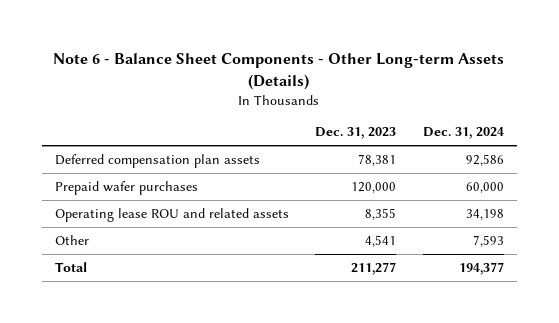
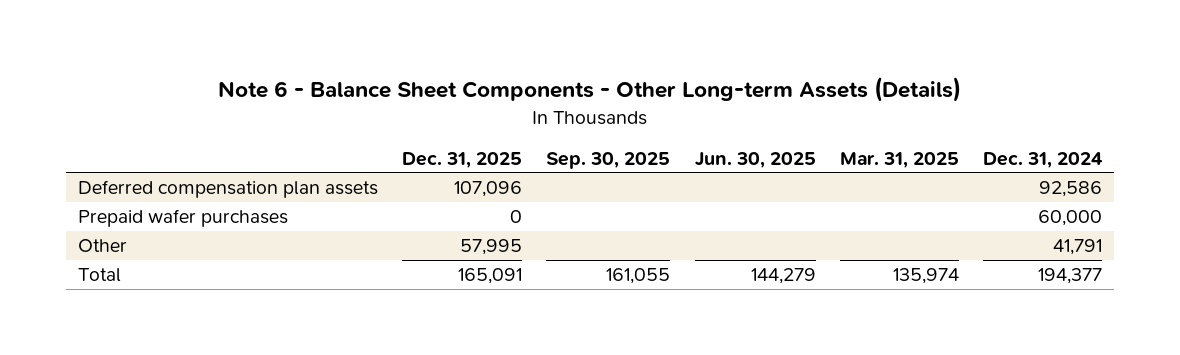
[315,127,397,140] Dec. 31, 2023 -> none
none -> [402,151,523,168] Dec. 31, 2025
none -> [546,151,671,169] Sep. 30, 2025
none -> [694,151,816,168] Jun. 30, 2025
none -> [839,151,959,168] Mar. 31, 2025
[55,207,290,222] Operating lease ROU and related assets -> none
[472,234,504,247] 7,593 -> [1052,239,1102,256] 41,791

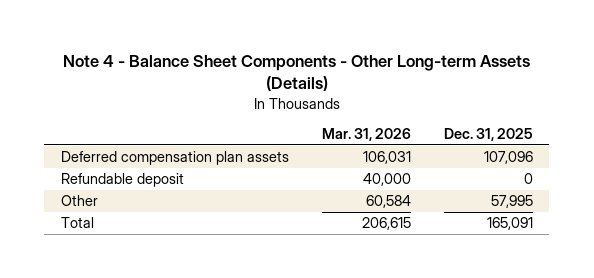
[218,76,962,102] Note 6 - Balance Sheet Components - Other Long-term Assets (Details) -> [62,54,530,92] Note 4 - Balance Sheet Components - Other Long-term Assets (Details)
[546,151,671,169] Sep. 30, 2025 -> none
[694,151,816,168] Jun. 30, 2025 -> none
[839,151,959,168] Mar. 31, 2025 -> none
[982,151,1103,168] Dec. 31, 2024 -> none
none -> [321,128,411,142] Mar. 31, 2026
[78,209,289,228] Prepaid wafer purchases -> none
none -> [60,173,184,188] Refundable deposit

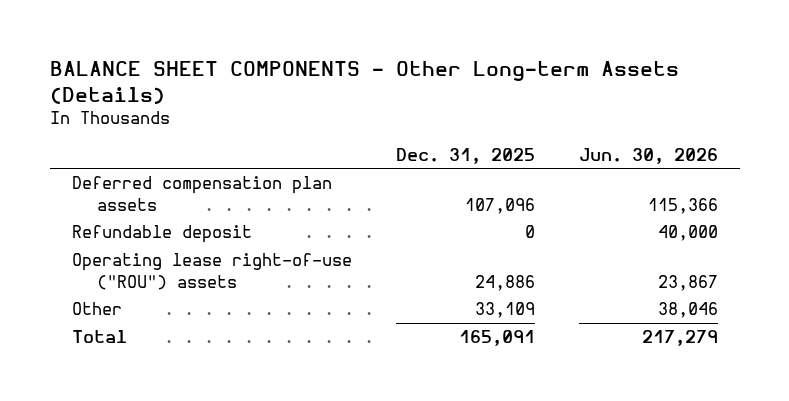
[62,54,530,92] Note 4 - Balance Sheet Components - Other Long-term Assets (Details) -> [49,60,679,104] BALANCE SHEET COMPONENTS - Other Long-term Assets (Details)
[321,128,411,142] Mar. 31, 2026 -> none
none -> [578,147,718,164] Jun. 30, 2026
none -> [71,253,352,290] Operating lease right-of-use ("ROU") assets
[490,195,533,209] 57,995 -> [474,302,535,319] 33,109

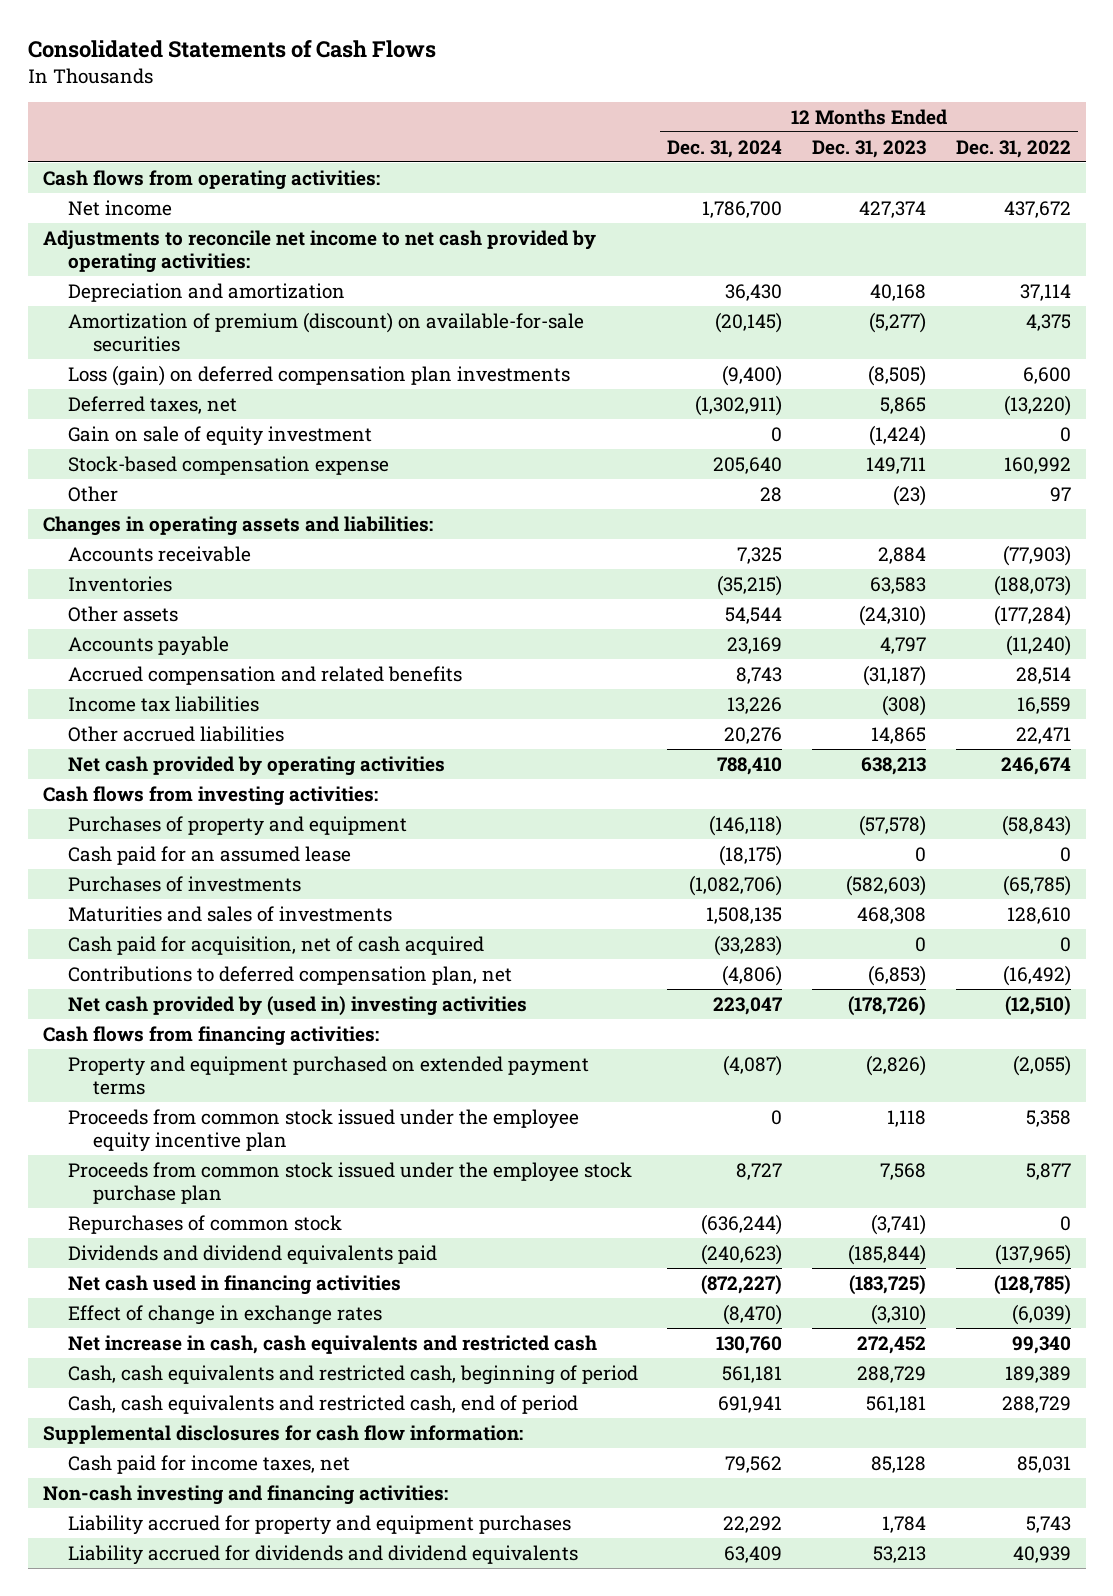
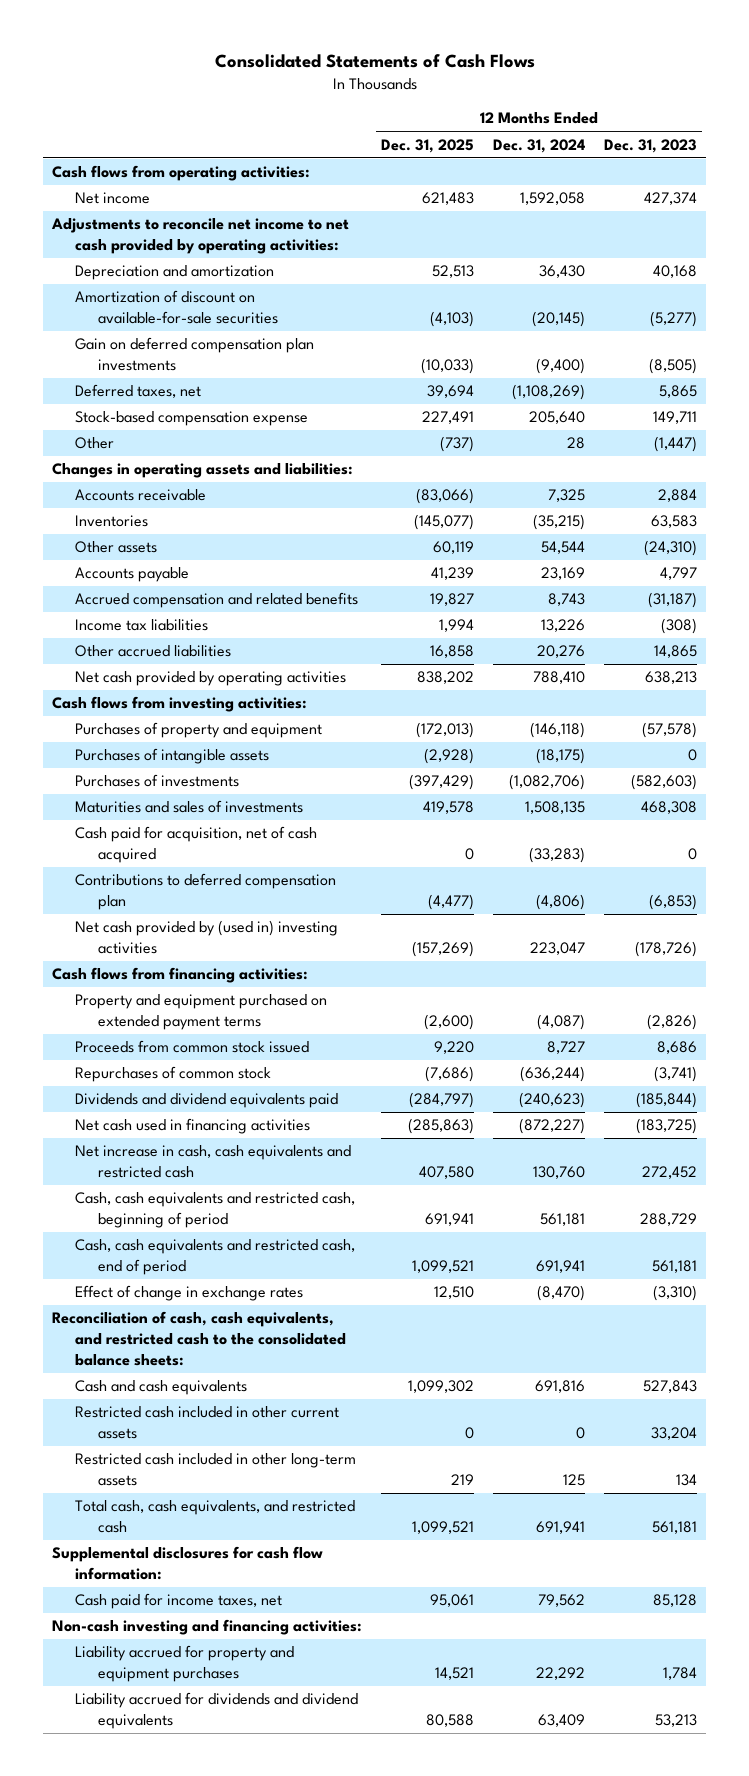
[955,139,1071,158] Dec. 31, 2022 -> none
none -> [381,138,475,153] Dec. 31, 2025
[702,200,783,218] 1,786,700 -> [520,192,586,206] 1,592,058
[67,425,372,446] Gain on sale of equity investment -> none
[67,311,584,352] Amortization of premium (discount) on available-for-sale securities -> [75,290,279,325] Amortization of discount on available-for-sale securities
[67,364,570,386] Loss (gain) on deferred compensation plan investments -> [75,337,315,372] Gain on deferred compensation plan investments
[695,394,783,416] (1,302,911) -> [512,384,586,401] (1,108,269)
[893,484,927,506] (23) -> [653,436,697,453] (1,447)
[67,845,351,865] Cash paid for an assumed lease -> [75,748,270,765] Purchases of intangible assets
[67,965,512,985] Contributions to deferred compensation plan, net -> [75,873,337,911] Contributions to deferred compensation plan
[67,1108,579,1152] Proceeds from common stock issued under the employee equity incentive plan -> none
[67,1161,632,1204] Proceeds from common stock issued under the employee stock purchase plan -> [75,1040,310,1054] Proceeds from common stock issued
[880,1162,927,1180] 7,568 -> [656,1041,697,1055] 8,686
[67,1304,382,1325] Effect of change in exchange rates -> [75,1285,304,1302] Effect of change in exchange rates
none -> [52,1311,347,1366] Reconciliation of cash, cash equivalents, and restricted cash to the consolidated balance sheets:
none -> [75,1380,248,1396] Cash and cash equivalents
none -> [75,1406,340,1440] Restricted cash included in other current assets
none -> [75,1453,357,1487] Restricted cash included in other long-term assets
none -> [75,1500,356,1534] Total cash, cash equivalents, and restricted cash

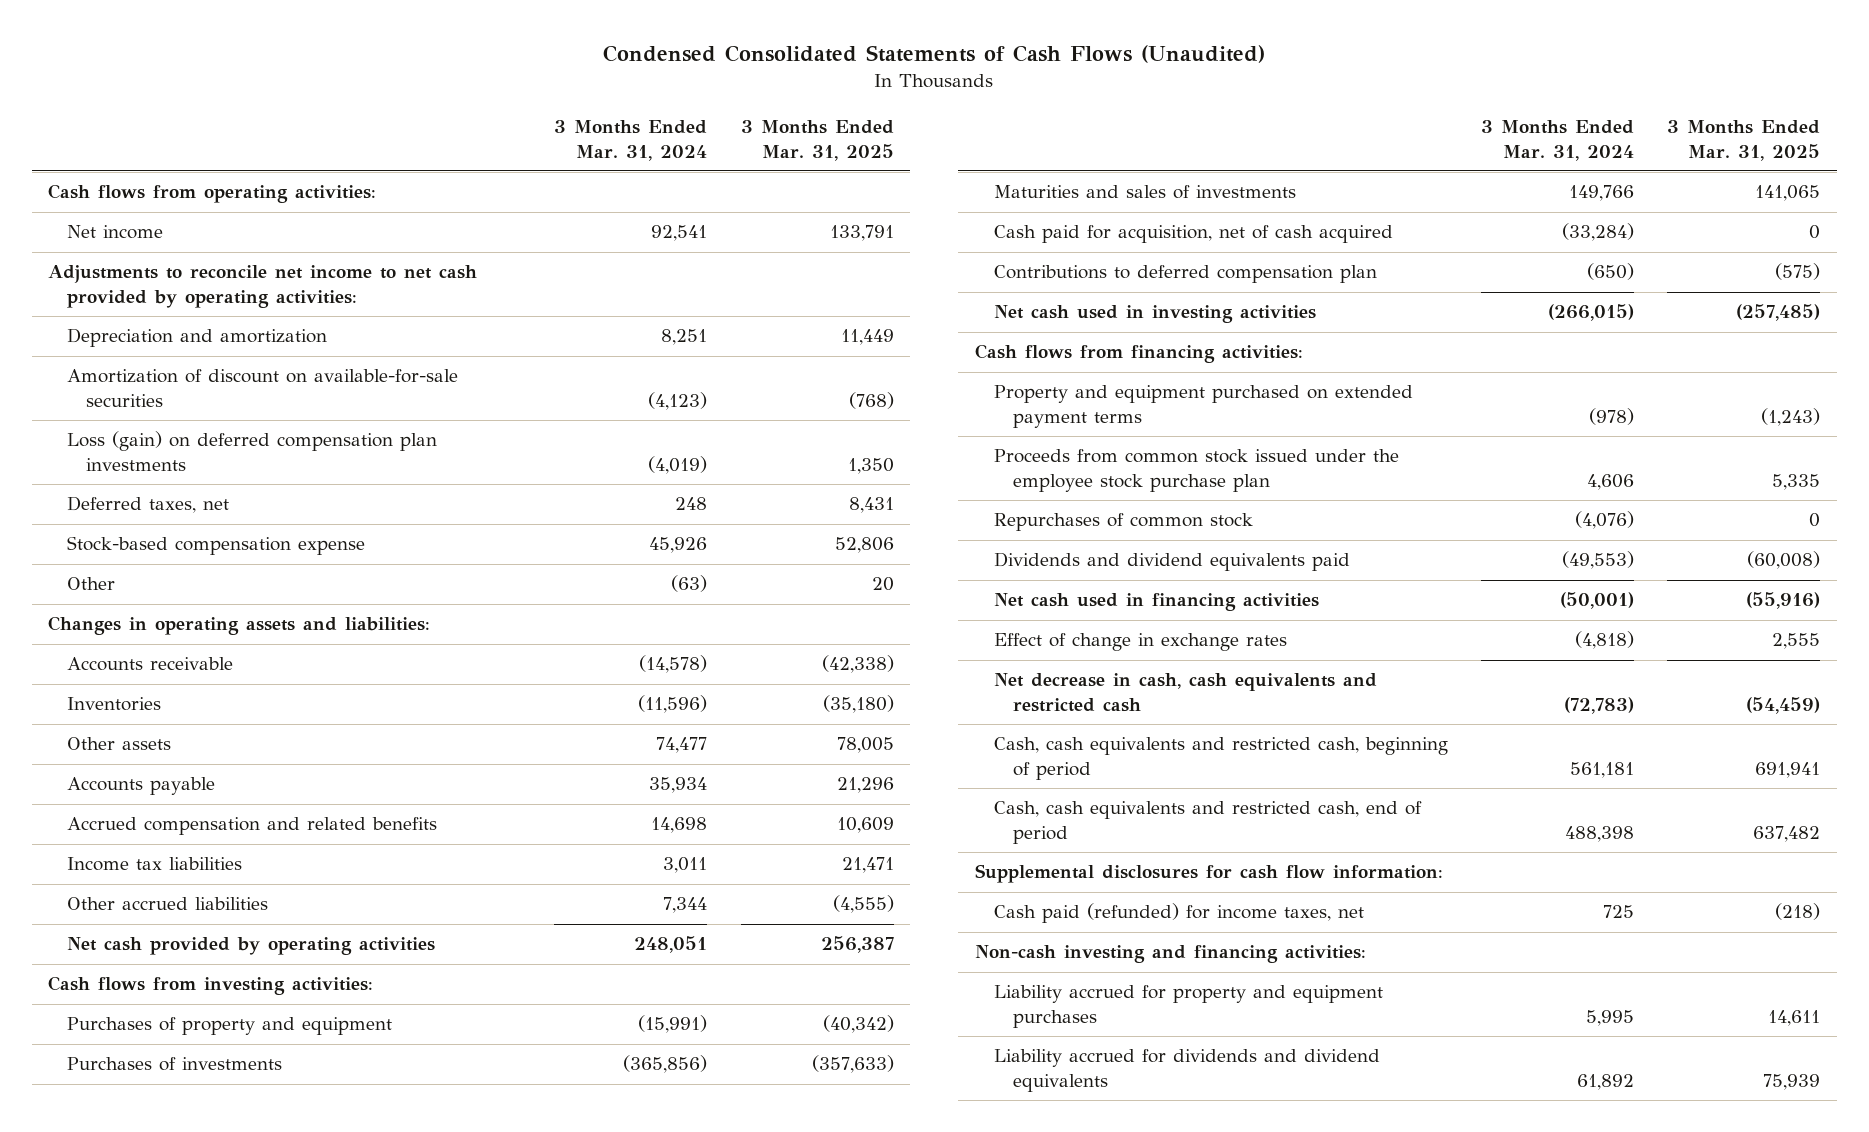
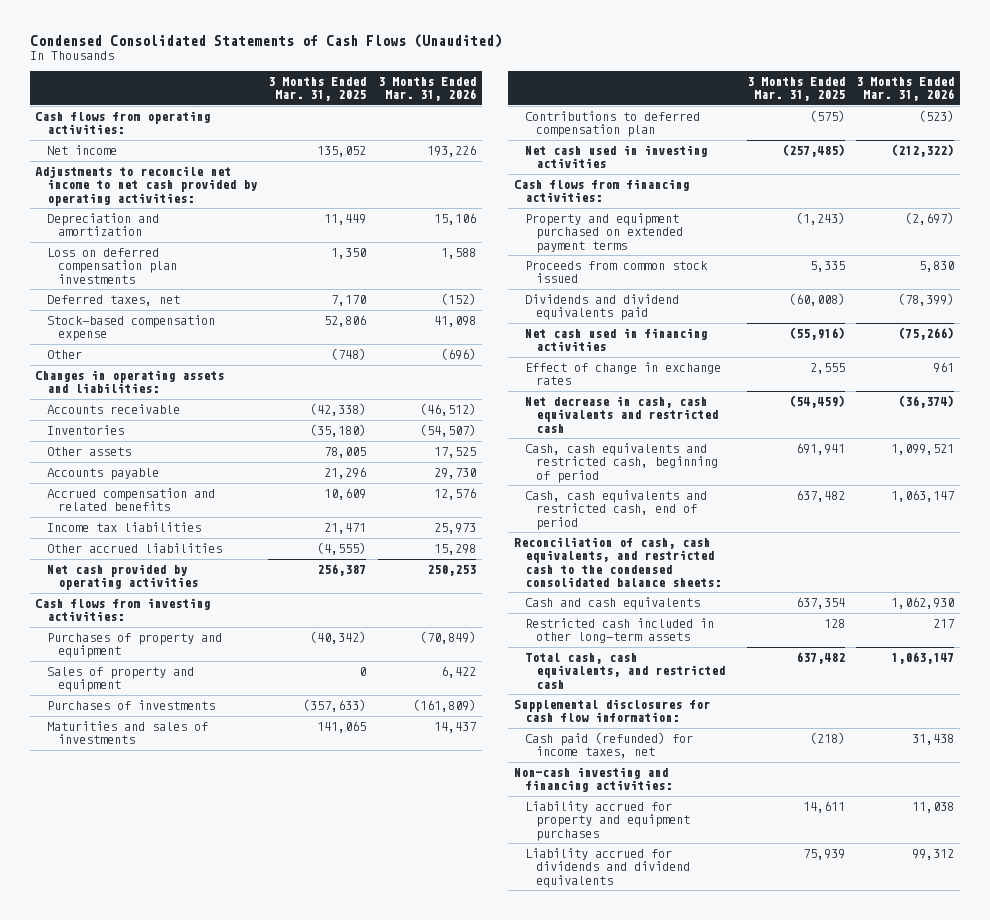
[554,120,708,161] 3 Months Ended Mar. 31, 2024 -> none
none -> [377,76,476,102] 3 Months Ended Mar. 31, 2026
[829,225,894,242] 133,791 -> [317,146,367,158] 135,052
[67,369,459,408] Amortization of discount on available-for-sale securities -> none
[67,431,438,472] Loss (gain) on deferred compensation plan investments -> [46,248,178,284] Loss on deferred compensation plan investments
[848,497,894,514] 8,431 -> [331,295,367,307] 7,170
[871,577,894,592] 20 -> [331,348,367,361] (748)
none -> [46,667,194,693] Sales of property and equipment
[993,225,1393,244] Cash paid for acquisition, net of cash acquired -> none
[993,513,1253,532] Repurchases of common stock -> none
[993,449,1399,493] Proceeds from common stock issued under the employee stock purchase plan -> [525,261,709,284] Proceeds from common stock issued
none -> [513,537,722,587] Reconciliation of cash, cash equivalents, and restricted cash to the condensed consolidated balance sheets:
none -> [525,597,701,611] Cash and cash equivalents
none -> [525,618,715,644] Restricted cash included in other long-term assets
none -> [525,653,726,689] Total cash, cash equivalents, and restricted cash

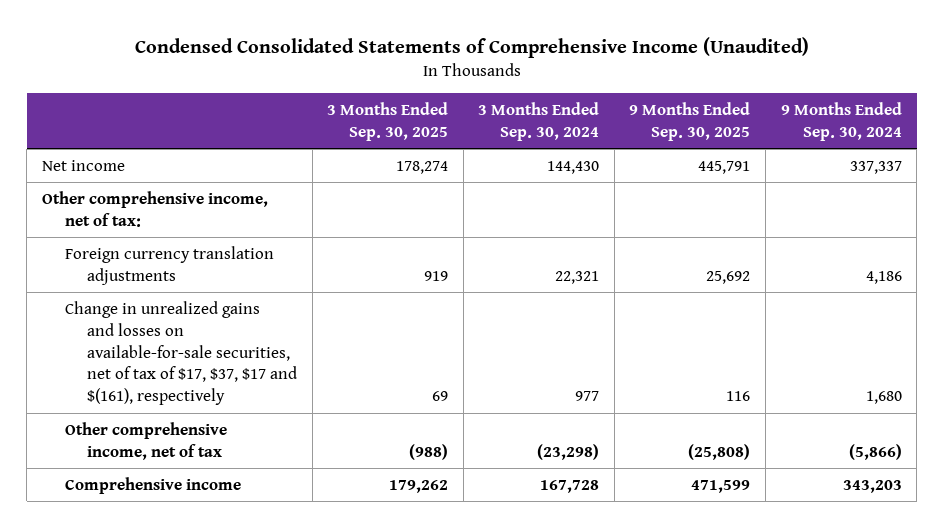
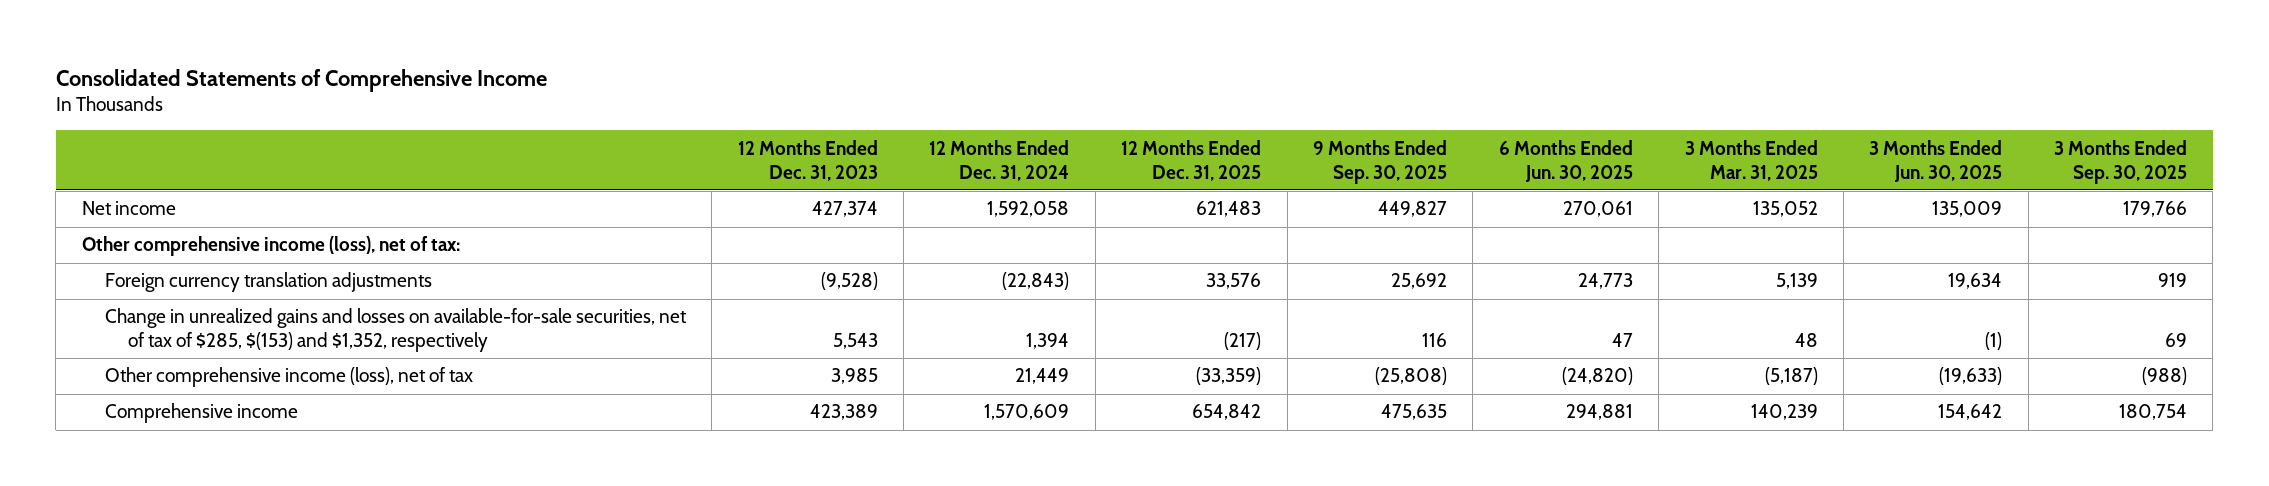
[134,37,809,59] Condensed Consolidated Statements of Comprehensive Income (Unaudited) -> [55,68,547,92] Consolidated Statements of Comprehensive Income
[478,101,600,141] 3 Months Ended Sep. 30, 2024 -> none
[780,101,902,141] 9 Months Ended Sep. 30, 2024 -> none
none -> [737,139,878,181] 12 Months Ended Dec. 31, 2023
none -> [929,139,1070,181] 12 Months Ended Dec. 31, 2024
none -> [1121,139,1262,181] 12 Months Ended Dec. 31, 2025
none -> [1498,139,1633,182] 6 Months Ended Jun. 30, 2025
none -> [1684,139,1818,181] 3 Months Ended Mar. 31, 2025
none -> [1869,139,2003,182] 3 Months Ended Jun. 30, 2025
[396,160,449,174] 178,274 -> [2123,201,2188,218] 179,766
[698,160,751,174] 445,791 -> [1378,201,1448,218] 449,827
[41,190,268,227] Other comprehensive income, net of tax: -> [81,236,460,257] Other comprehensive income (loss), net of tax:
[64,300,298,406] Change in unrealized gains and losses on available-for-sale securities, net of tax of $17, $37, $17 and $(161), respectively -> [104,308,687,353] Change in unrealized gains and losses on available-for-sale securities, net of tax of $285, $(153) and $1,352, respectively
[64,421,227,460] Other comprehensive income, net of tax -> [104,367,473,388] Other comprehensive income (loss), net of tax
[389,479,449,493] 179,262 -> [2119,404,2188,421] 180,754
[691,479,751,493] 471,599 -> [1381,404,1448,421] 475,635

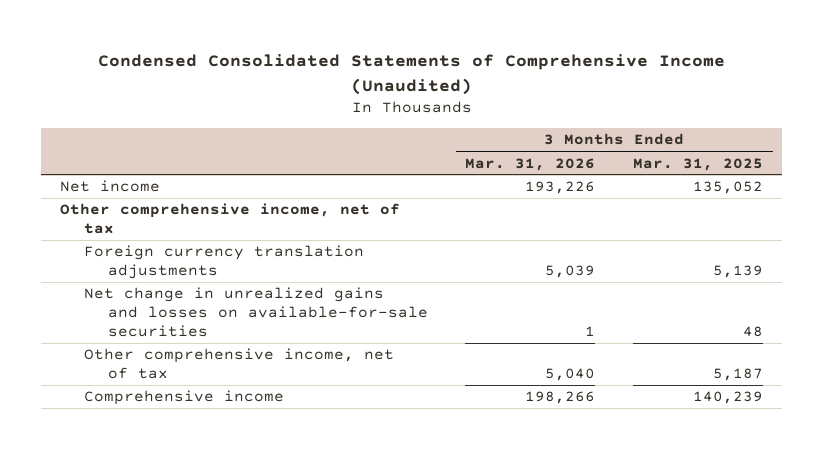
[55,68,547,92] Consolidated Statements of Comprehensive Income -> [97,54,725,95] Condensed Consolidated Statements of Comprehensive Income (Unaudited)
[737,139,878,181] 12 Months Ended Dec. 31, 2023 -> none
[929,139,1070,181] 12 Months Ended Dec. 31, 2024 -> none
[1121,139,1262,181] 12 Months Ended Dec. 31, 2025 -> none
[1313,139,1448,184] 9 Months Ended Sep. 30, 2025 -> none
[1498,139,1633,182] 6 Months Ended Jun. 30, 2025 -> none
[1869,139,2003,182] 3 Months Ended Jun. 30, 2025 -> none
[2054,139,2188,184] 3 Months Ended Sep. 30, 2025 -> none
none -> [465,157,596,171] Mar. 31, 2026
[81,236,460,257] Other comprehensive income (loss), net of tax: -> [60,203,401,235] Other comprehensive income, net of tax
[104,308,687,353] Change in unrealized gains and losses on available-for-sale securities, net of tax of $285, $(153) and $1,352, respectively -> [84,287,428,337] Net change in unrealized gains and losses on available-for-sale securities
[104,367,473,388] Other comprehensive income (loss), net of tax -> [84,348,395,380] Other comprehensive income, net of tax
[1764,367,1818,386] (5,187) -> [713,368,764,382] 5,187

